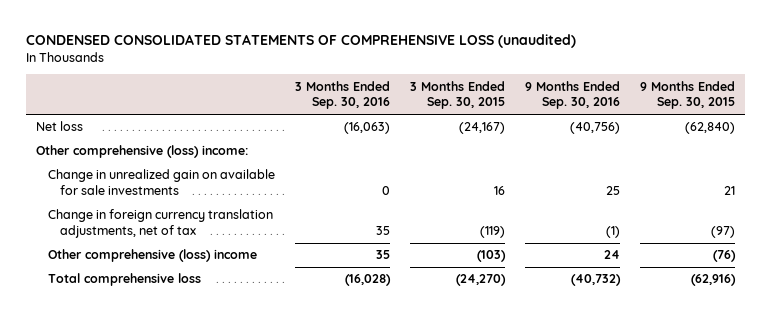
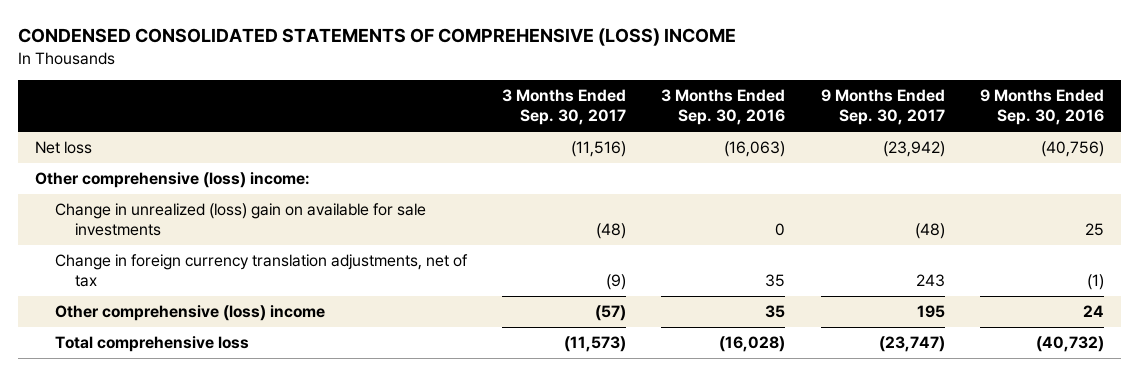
[26,34,577,49] CONDENSED CONSOLIDATED STATEMENTS OF COMPREHENSIVE LOSS (unaudited) -> [17,28,736,47] CONDENSED CONSOLIDATED STATEMENTS OF COMPREHENSIVE (LOSS) INCOME
[410,80,506,110] 3 Months Ended Sep. 30, 2015 -> none
[640,80,736,110] 9 Months Ended Sep. 30, 2015 -> none
none -> [502,89,627,126] 3 Months Ended Sep. 30, 2017
none -> [820,89,945,126] 9 Months Ended Sep. 30, 2017
[48,169,276,196] Change in unrealized gain on available for sale investments -> [55,203,427,237] Change in unrealized (loss) gain on available for sale investments

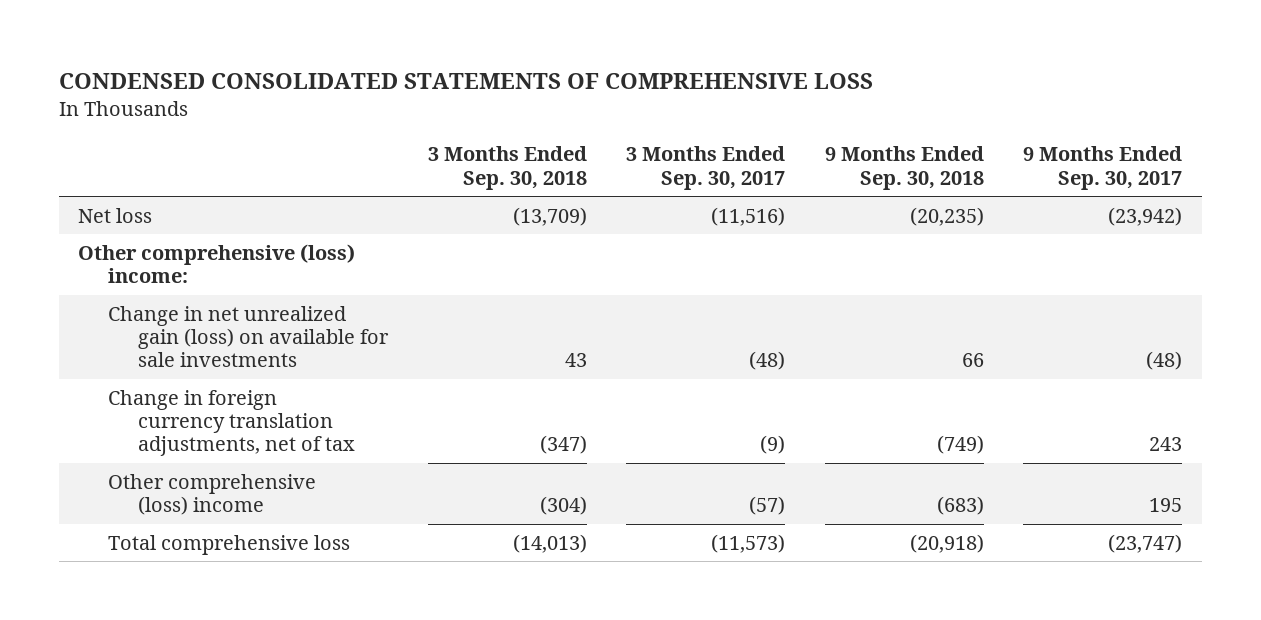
[17,28,736,47] CONDENSED CONSOLIDATED STATEMENTS OF COMPREHENSIVE (LOSS) INCOME -> [58,73,873,90] CONDENSED CONSOLIDATED STATEMENTS OF COMPREHENSIVE LOSS
[661,89,786,126] 3 Months Ended Sep. 30, 2016 -> none
[979,89,1104,126] 9 Months Ended Sep. 30, 2016 -> none
none -> [427,146,587,190] 3 Months Ended Sep. 30, 2018
none -> [824,146,984,190] 9 Months Ended Sep. 30, 2018
[55,203,427,237] Change in unrealized (loss) gain on available for sale investments -> [108,305,390,368] Change in net unrealized gain (loss) on available for sale investments

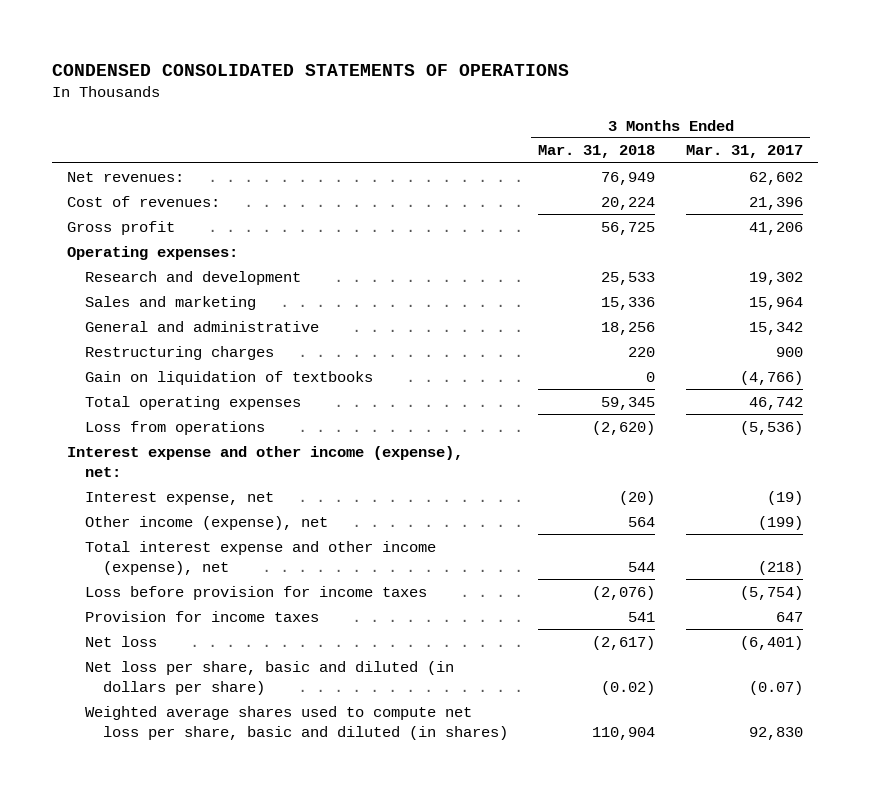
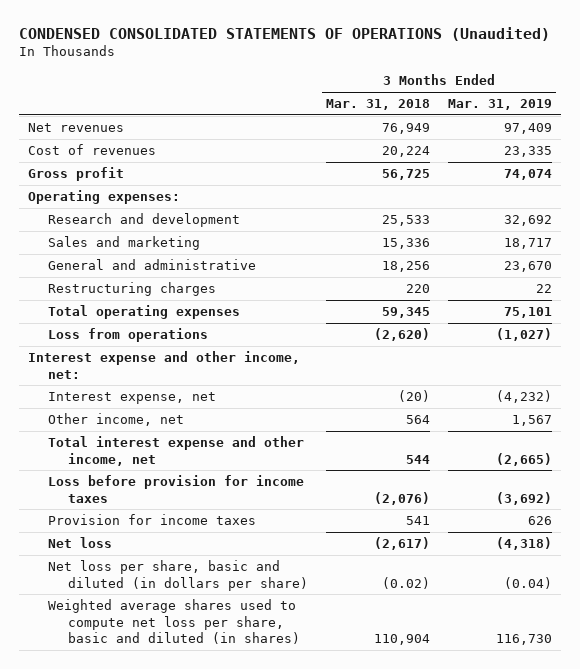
[51,64,569,77] CONDENSED CONSOLIDATED STATEMENTS OF OPERATIONS -> [18,26,550,41] CONDENSED CONSOLIDATED STATEMENTS OF OPERATIONS (Unaudited)
[685,145,803,159] Mar. 31, 2017 -> none
none -> [447,99,552,111] Mar. 31, 2019
[66,171,184,182] Net revenues: -> [27,123,124,133] Net revenues
[66,195,220,207] Cost of revenues: -> [27,144,156,156] Cost of revenues
[85,370,374,385] Gain on liquidation of textbooks -> none
[66,445,463,477] Interest expense and other income (expense), net: -> [27,351,300,379] Interest expense and other income, net:
[85,515,329,530] Other income (expense), net -> [48,413,185,427] Other income, net
[85,540,437,575] Total interest expense and other income (expense), net -> [48,436,305,466] Total interest expense and other income, net

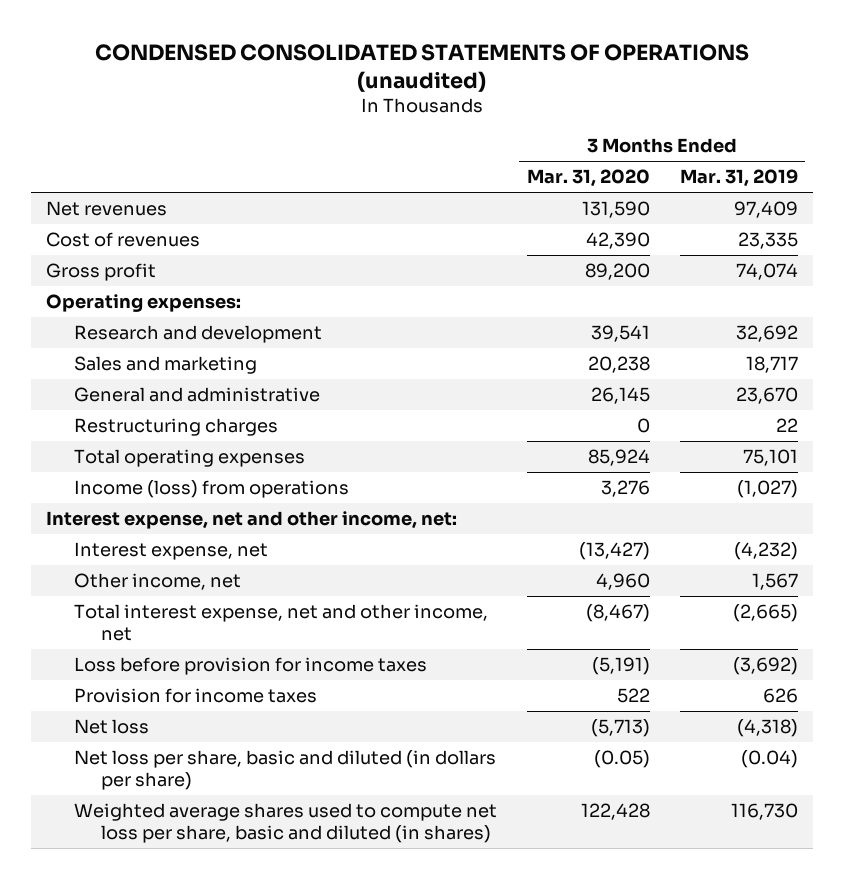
[18,26,550,41] CONDENSED CONSOLIDATED STATEMENTS OF OPERATIONS (Unaudited) -> [95,43,750,92] CONDENSED CONSOLIDATED STATEMENTS OF OPERATIONS (unaudited)
[326,99,431,111] Mar. 31, 2018 -> none
none -> [526,169,650,188] Mar. 31, 2020
[48,328,209,343] Loss from operations -> [73,480,349,499] Income (loss) from operations
[27,351,300,379] Interest expense and other income, net: -> [46,511,458,530] Interest expense, net and other income, net:
[48,436,305,466] Total interest expense and other income, net -> [73,604,488,642] Total interest expense, net and other income, net

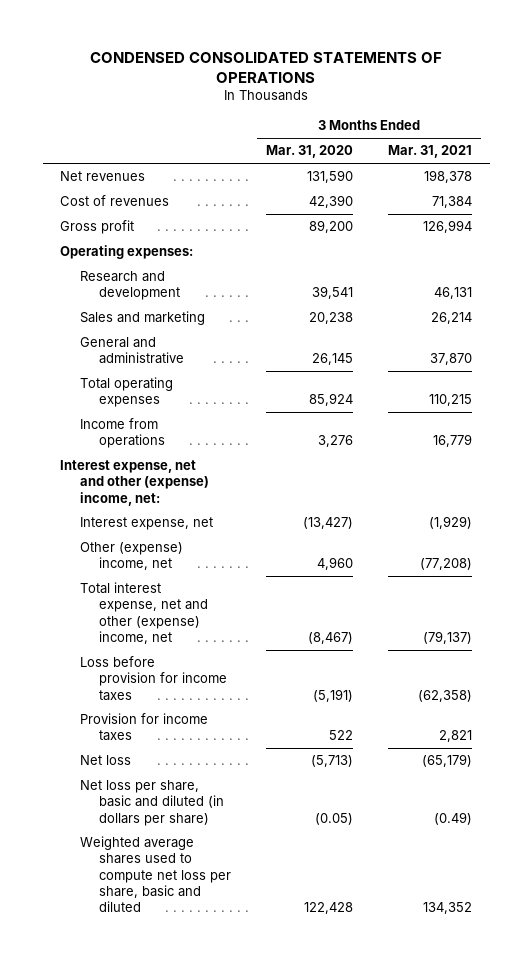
[95,43,750,92] CONDENSED CONSOLIDATED STATEMENTS OF OPERATIONS (unaudited) -> [90,51,443,83] CONDENSED CONSOLIDATED STATEMENTS OF OPERATIONS
[679,169,798,188] Mar. 31, 2019 -> none
none -> [388,145,473,159] Mar. 31, 2021
[73,418,278,437] Restructuring charges -> none
[73,480,349,499] Income (loss) from operations -> [79,418,166,449] Income from operations
[46,511,458,530] Interest expense, net and other income, net: -> [60,460,209,506] Interest expense, net and other (expense) income, net:
[73,573,241,591] Other income, net -> [79,542,183,571] Other (expense) income, net
[73,604,488,642] Total interest expense, net and other income, net -> [79,582,209,644] Total interest expense, net and other (expense) income, net
[73,803,497,844] Weighted average shares used to compute net loss per share, basic and diluted (in shares) -> [79,836,232,912] Weighted average shares used to compute net loss per share, basic and diluted

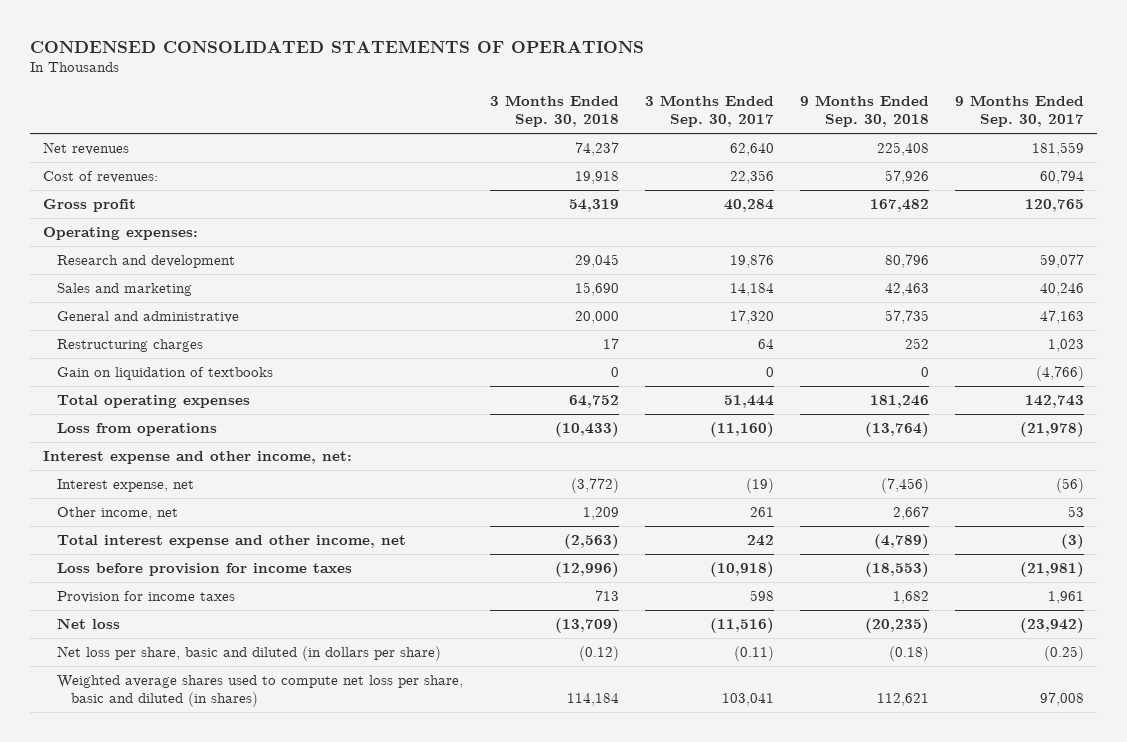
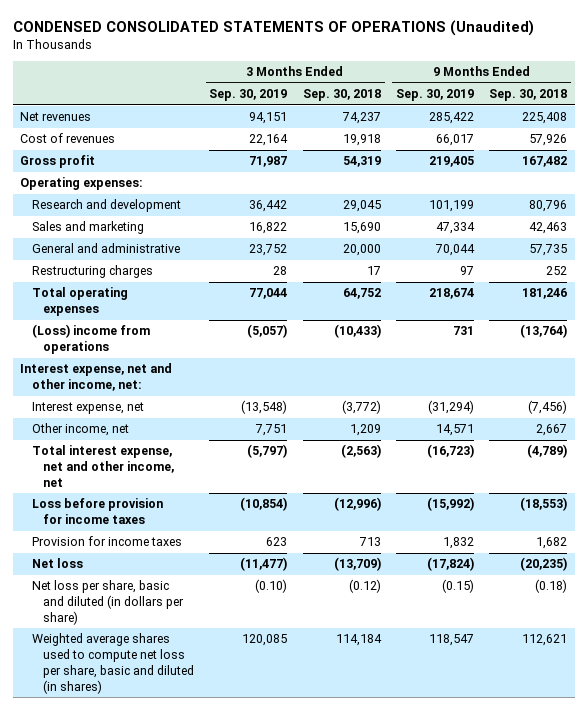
[30,39,645,53] CONDENSED CONSOLIDATED STATEMENTS OF OPERATIONS -> [12,19,534,36] CONDENSED CONSOLIDATED STATEMENTS OF OPERATIONS (Unaudited)
[644,94,774,128] 3 Months Ended Sep. 30, 2017 -> none
[955,94,1085,128] 9 Months Ended Sep. 30, 2017 -> none
none -> [209,89,288,102] Sep. 30, 2019
none -> [395,89,474,102] Sep. 30, 2019
[43,171,159,184] Cost of revenues: -> [20,133,116,144] Cost of revenues
[57,367,274,381] Gain on liquidation of textbooks -> none
[57,423,218,437] Loss from operations -> [31,324,150,355] (Loss) income from operations
[43,451,353,465] Interest expense and other income, net: -> [20,363,173,392] Interest expense, net and other income, net:
[57,535,407,549] Total interest expense and other income, net -> [31,445,175,487] Total interest expense, net and other income, net

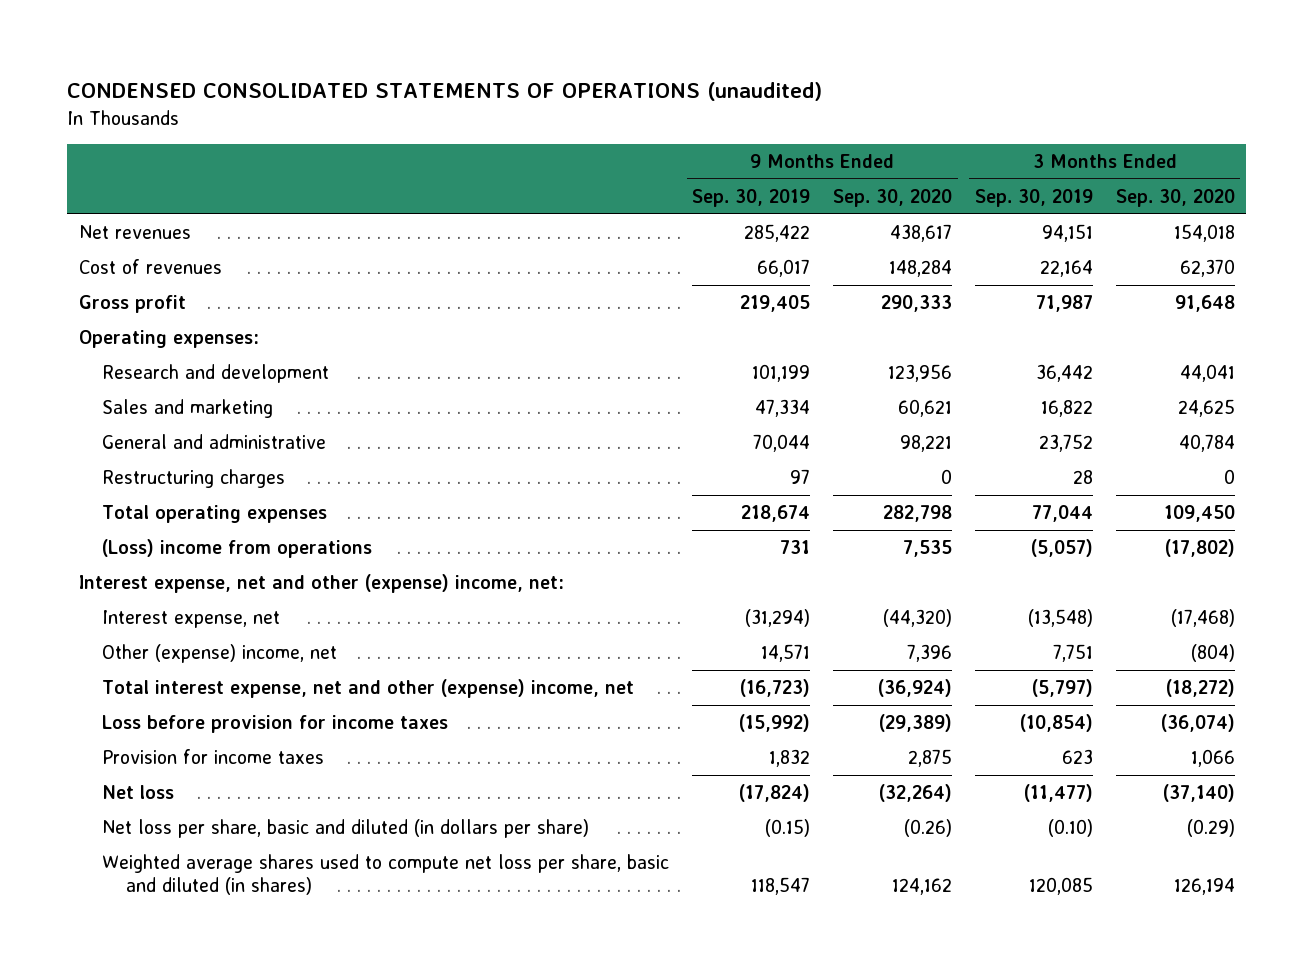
[12,19,534,36] CONDENSED CONSOLIDATED STATEMENTS OF OPERATIONS (Unaudited) -> [67,81,823,101] CONDENSED CONSOLIDATED STATEMENTS OF OPERATIONS (unaudited)
[302,89,381,102] Sep. 30, 2018 -> none
[489,89,568,102] Sep. 30, 2018 -> none
none -> [833,188,953,207] Sep. 30, 2020
none -> [1115,188,1235,207] Sep. 30, 2020
[20,363,173,392] Interest expense, net and other income, net: -> [78,574,564,594] Interest expense, net and other (expense) income, net:
[31,423,129,437] Other income, net -> [102,644,338,664] Other (expense) income, net
[31,445,175,487] Total interest expense, net and other income, net -> [102,679,635,699] Total interest expense, net and other (expense) income, net

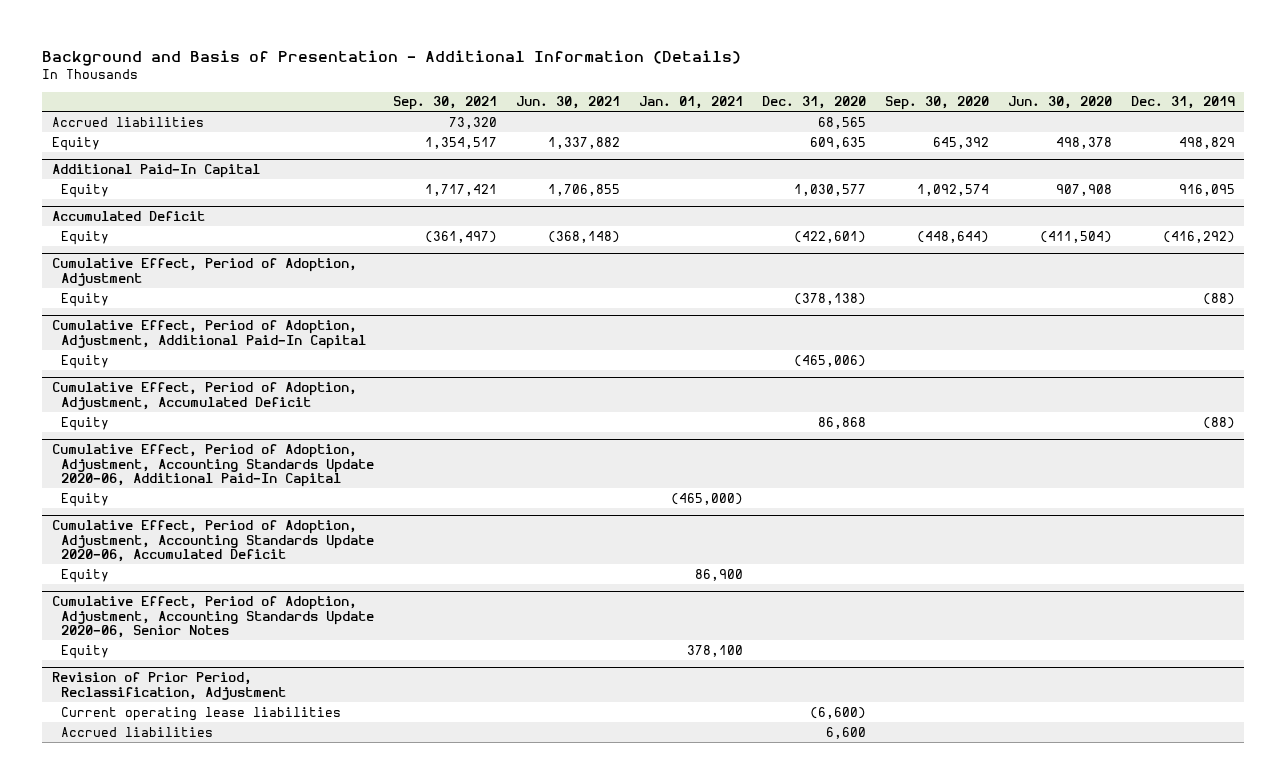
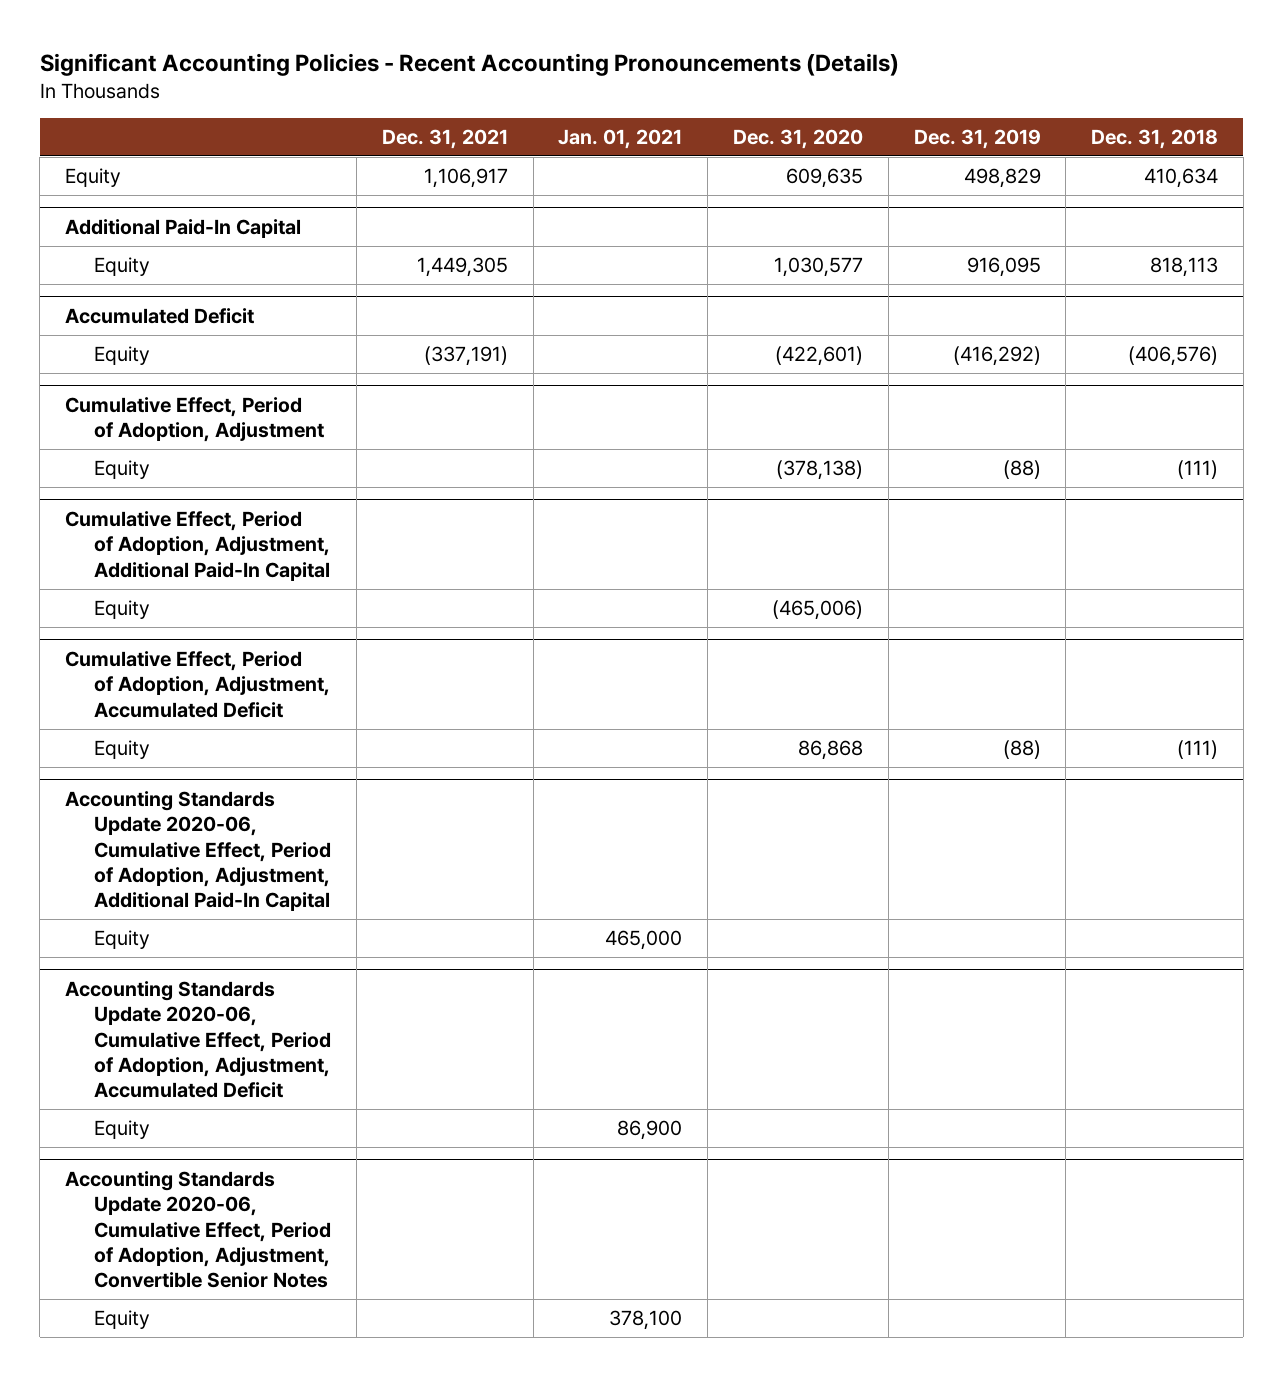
[42,49,742,66] Background and Basis of Presentation - Additional Information (Details) -> [39,52,899,76] Significant Accounting Policies - Recent Accounting Pronouncements (Details)
[392,96,497,111] Sep. 30, 2021 -> none
[515,96,620,110] Jun. 30, 2021 -> none
[884,96,989,111] Sep. 30, 2020 -> none
[1007,96,1112,110] Jun. 30, 2020 -> none
none -> [381,128,508,149] Dec. 31, 2021
none -> [1091,128,1219,149] Dec. 31, 2018
[51,116,204,127] Accrued liabilities -> none
[51,443,374,488] Cumulative Effect, Period of Adoption, Adjustment, Accounting Standards Update 2020-06, Additional Paid-In Capital -> [65,790,332,912] Accounting Standards Update 2020-06, Cumulative Effect, Period of Adoption, Adjustment, Additional Paid-In Capital
[670,492,743,505] (465,000) -> [605,930,683,951] 465,000
[51,519,374,563] Cumulative Effect, Period of Adoption, Adjustment, Accounting Standards Update 2020-06, Accumulated Deficit -> [65,980,332,1099] Accounting Standards Update 2020-06, Cumulative Effect, Period of Adoption, Adjustment, Accumulated Deficit
[51,595,374,639] Cumulative Effect, Period of Adoption, Adjustment, Accounting Standards Update 2020-06, Senior Notes -> [65,1170,332,1289] Accounting Standards Update 2020-06, Cumulative Effect, Period of Adoption, Adjustment, Convertible Senior Notes
[51,671,286,700] Revision of Prior Period, Reclassification, Adjustment -> none
[60,706,341,721] Current operating lease liabilities -> none
[60,726,213,737] Accrued liabilities -> none

